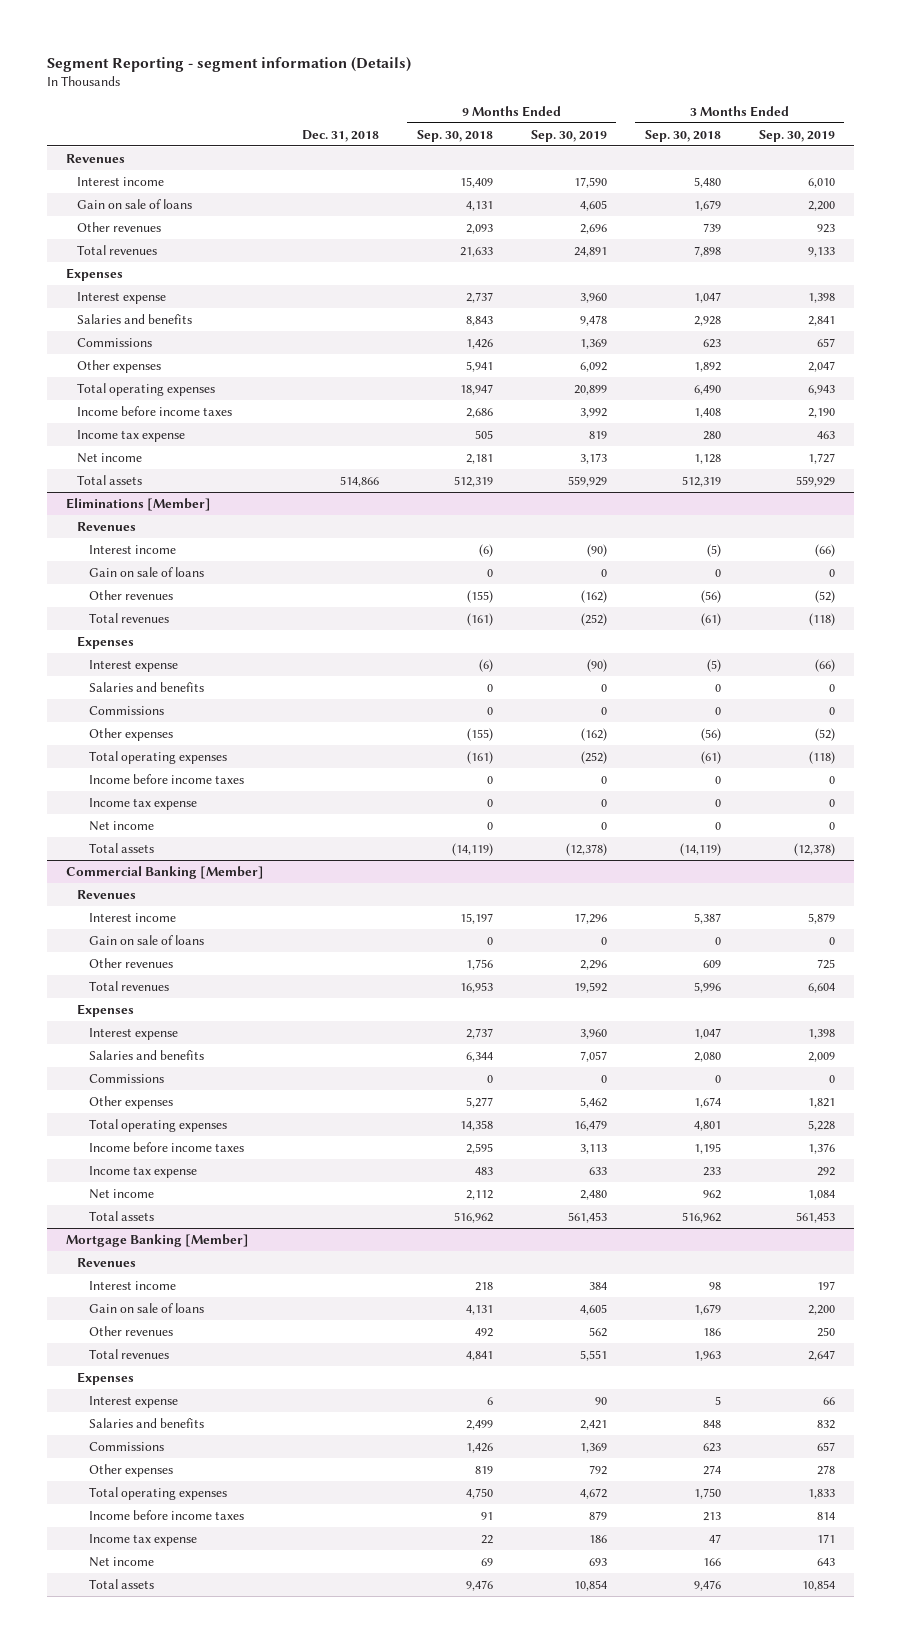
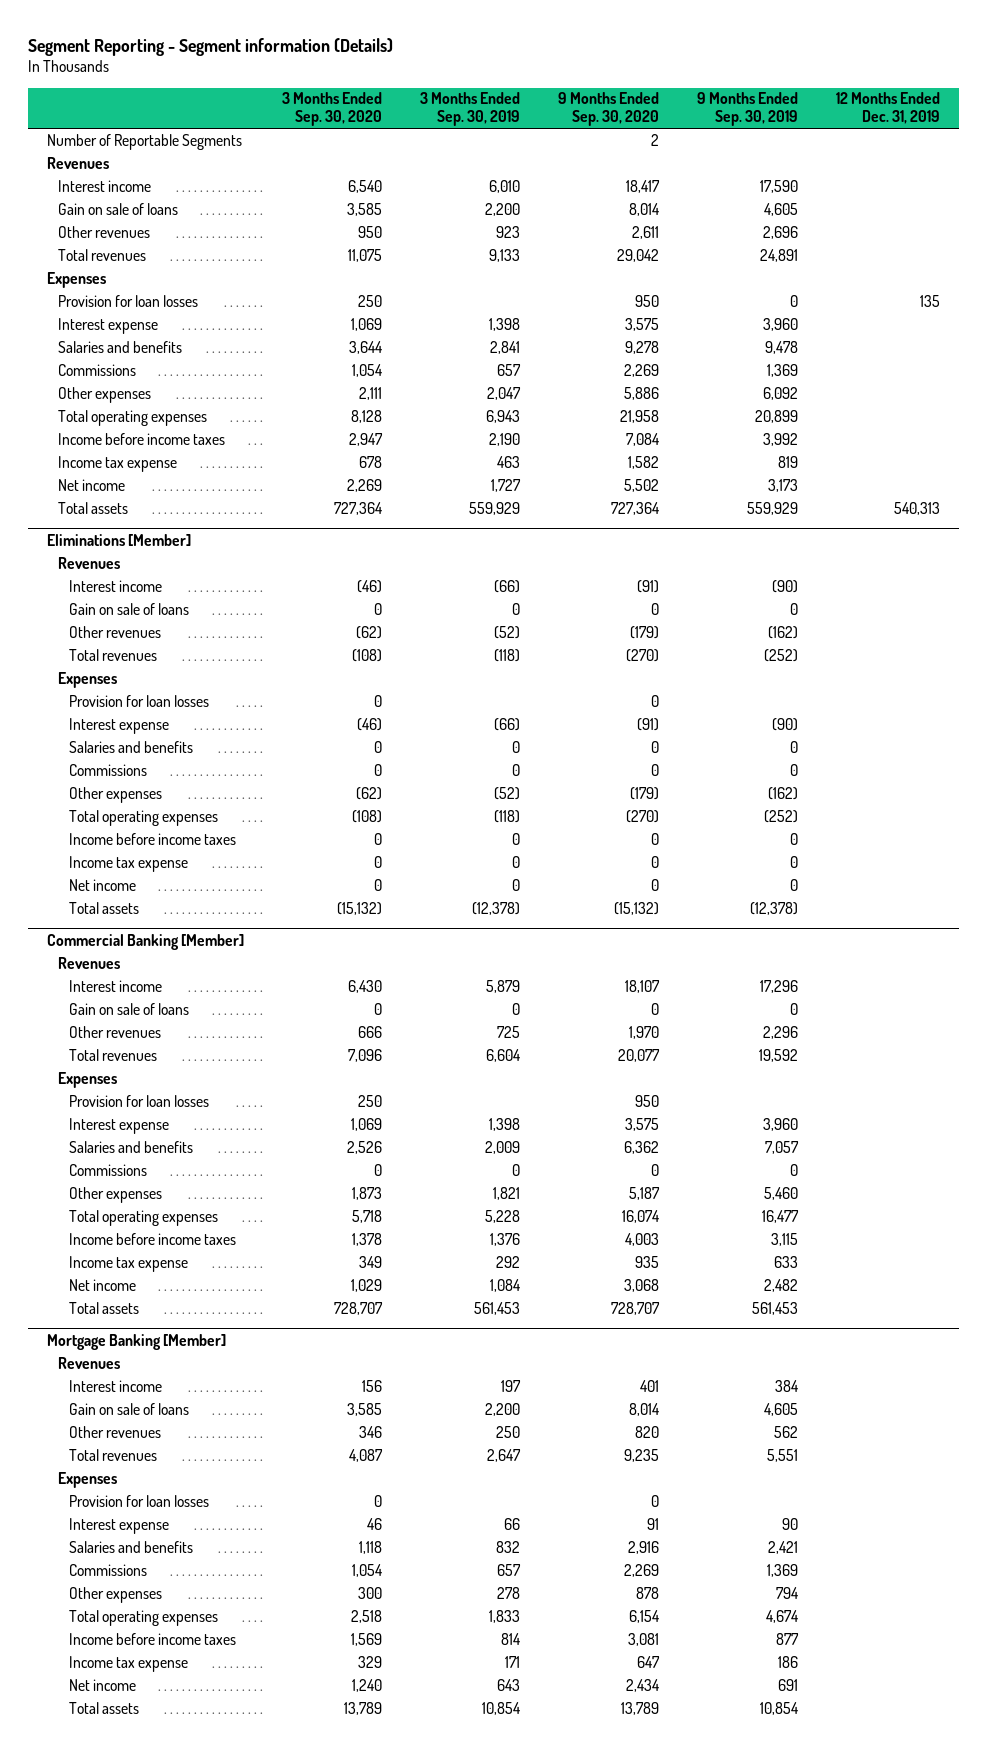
[46,56,411,72] Segment Reporting - segment information (Details) -> [27,37,393,56] Segment Reporting - Segment information (Details)
[301,129,379,142] Dec. 31, 2018 -> none
[416,129,493,142] Sep. 30, 2018 -> none
[644,129,721,142] Sep. 30, 2018 -> none
none -> [281,92,382,127] 3 Months Ended Sep. 30, 2020
none -> [557,92,659,127] 9 Months Ended Sep. 30, 2020
none -> [835,92,940,125] 12 Months Ended Dec. 31, 2019
none -> [46,133,242,150] Number of Reportable Segments
none -> [57,294,198,307] Provision for loan losses
none -> [68,694,209,707] Provision for loan losses
none -> [68,1094,209,1107] Provision for loan losses
[579,1096,607,1108] 5,462 -> [763,1186,798,1200] 5,460
[573,1119,607,1131] 16,479 -> [761,1209,799,1223] 16,477
[579,1143,607,1154] 3,113 -> [770,1232,798,1246] 3,115
[579,1189,607,1200] 2,480 -> [763,1278,798,1292] 2,482
none -> [68,1494,209,1507] Provision for loan losses
[588,1464,607,1475] 792 -> [775,1586,799,1599] 794
[579,1487,607,1499] 4,672 -> [765,1609,799,1623] 4,674
[588,1510,607,1520] 879 -> [775,1632,799,1645] 877
[588,1557,607,1566] 693 -> [777,1678,798,1691] 691

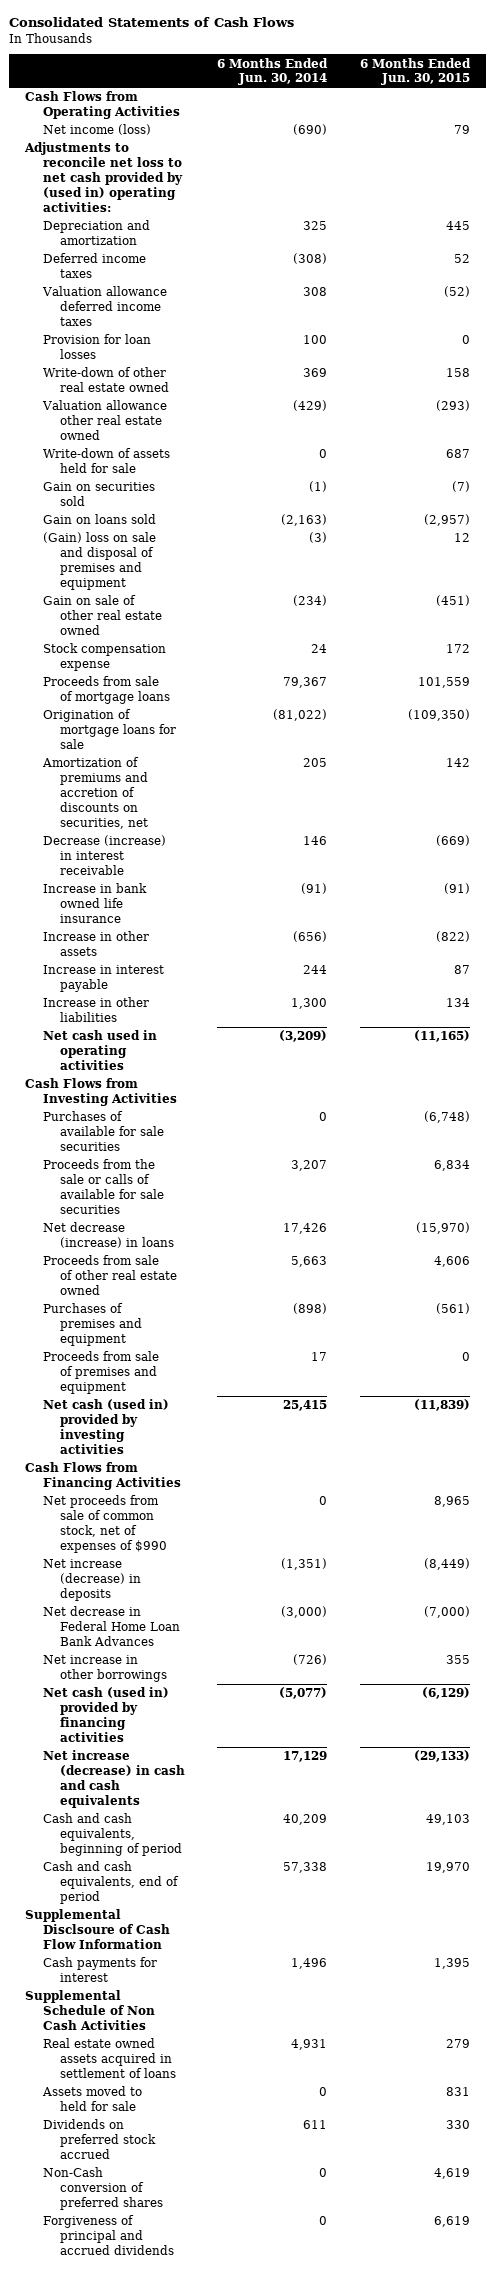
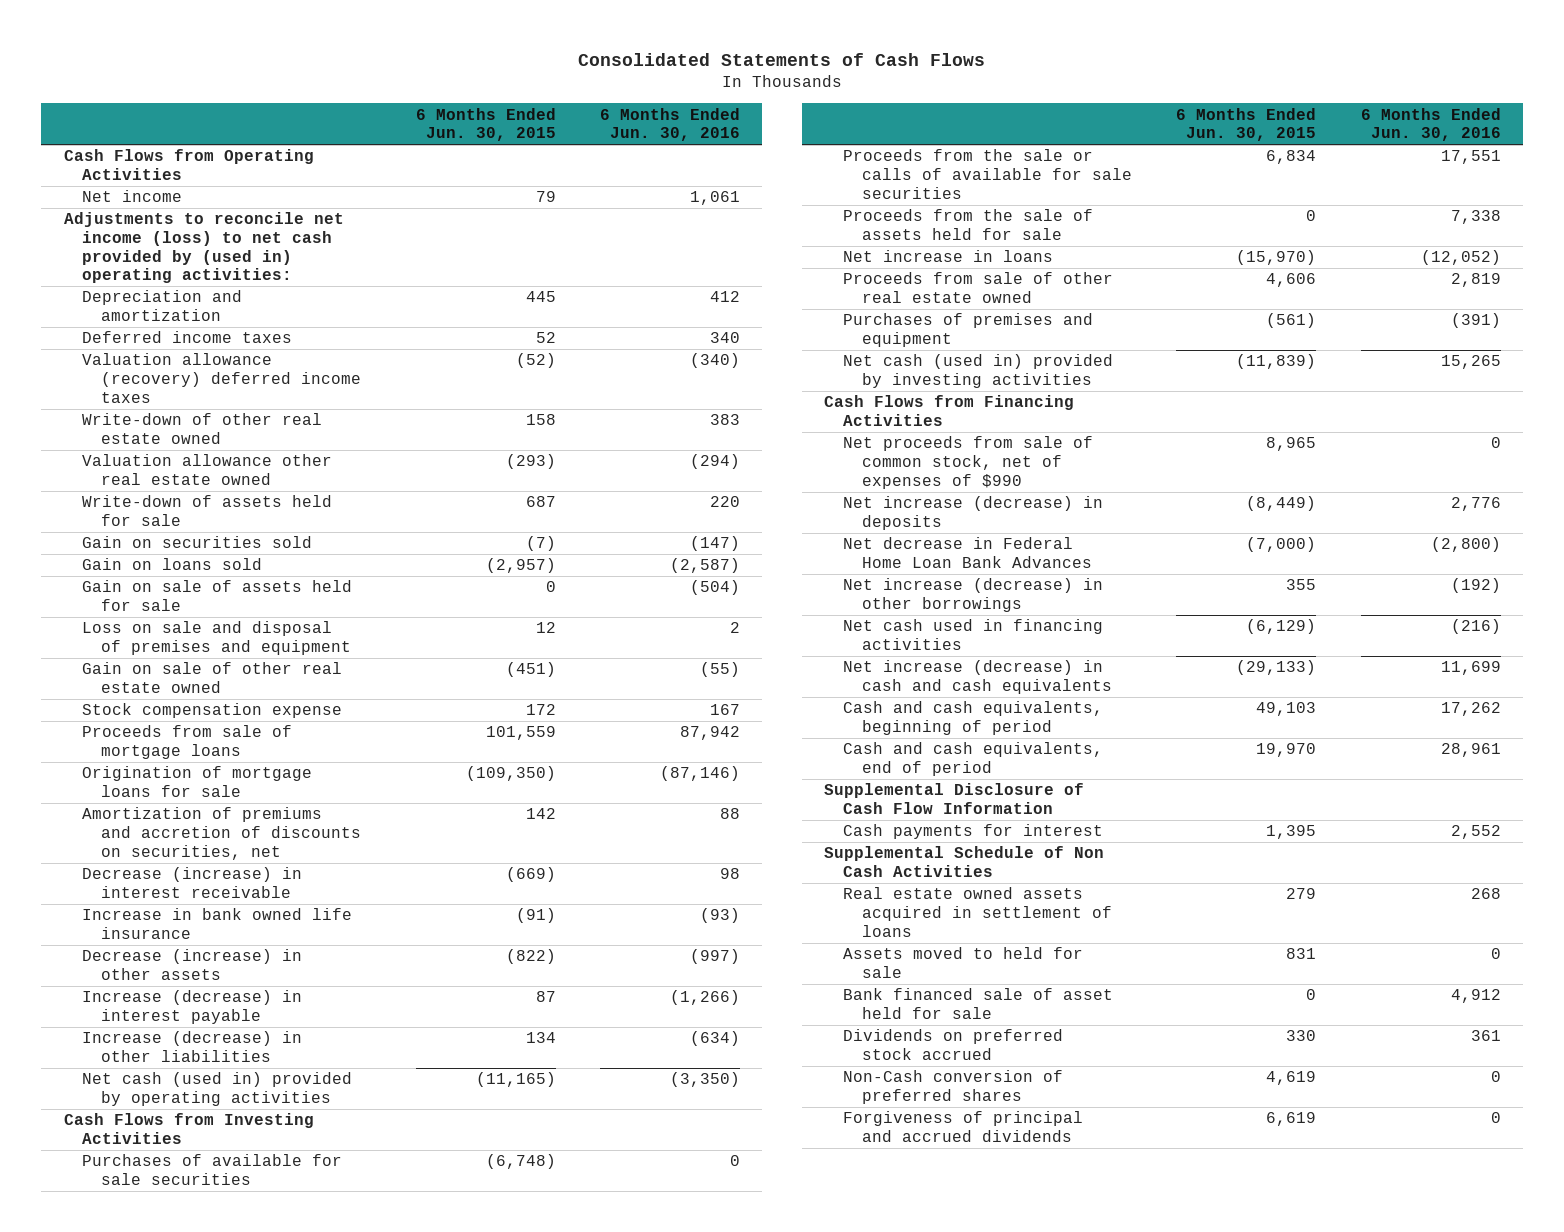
[217,57,329,86] 6 Months Ended Jun. 30, 2014 -> none
none -> [600,107,741,142] 6 Months Ended Jun. 30, 2016
[42,124,151,136] Net income (loss) -> [82,190,183,203] Net income
[24,142,183,213] Adjustments to reconcile net loss to net cash provided by (used in) operating activities: -> [63,212,344,284] Adjustments to reconcile net income (loss) to net cash provided by (used in) operating activities:
[42,334,151,360] Provision for loan losses -> none
[41,286,167,327] Valuation allowance deferred income taxes -> [82,353,362,403] Valuation allowance (recovery) deferred income taxes
none -> [82,580,353,611] Gain on sale of assets held for sale
[42,532,156,591] (Gain) loss on sale and disposal of premises and equipment -> [82,621,352,655] Loss on sale and disposal of premises and equipment
[42,931,149,957] Increase in other assets -> [82,949,303,980] Decrease (increase) in other assets
[42,965,164,993] Increase in interest payable -> [82,990,303,1024] Increase (decrease) in interest payable
[42,997,149,1023] Increase in other liabilities -> [82,1031,303,1062] Increase (decrease) in other liabilities
[42,1030,157,1071] Net cash used in operating activities -> [82,1072,353,1106] Net cash (used in) provided by operating activities
none -> [843,209,1094,240] Proceeds from the sale of assets held for sale
[42,1222,175,1249] Net decrease (increase) in loans -> [843,250,1054,263] Net increase in loans
[42,1351,159,1395] Proceeds from sale of premises and equipment -> none
[42,1655,168,1683] Net increase in other borrowings -> [843,578,1104,612] Net increase (decrease) in other borrowings
[42,1687,169,1743] Net cash (used in) provided by financing activities -> [843,619,1104,650] Net cash used in financing activities
[25,1909,170,1950] Supplemental Disclsoure of Cash Flow Information -> [824,783,1085,814] Supplemental Disclosure of Cash Flow Information
none -> [843,988,1114,1019] Bank financed sale of asset held for sale

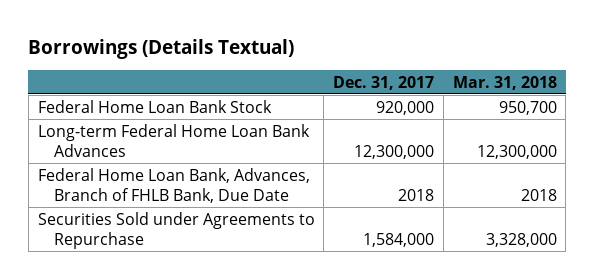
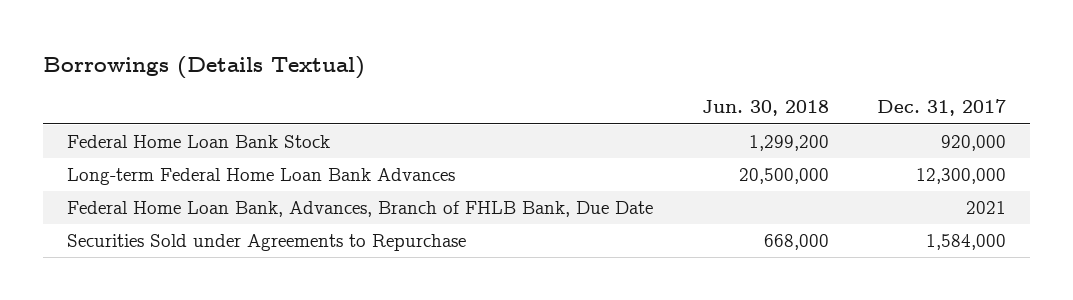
[452,75,557,90] Mar. 31, 2018 -> none
none -> [701,100,829,117] Jun. 30, 2018
[398,188,435,201] 2018 -> [966,201,1007,215] 2021

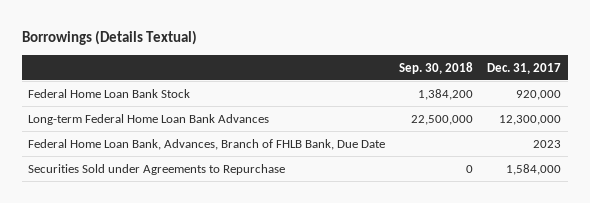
[701,100,829,117] Jun. 30, 2018 -> none
none -> [399,61,474,74] Sep. 30, 2018
[966,201,1007,215] 2021 -> [533,139,562,148] 2023

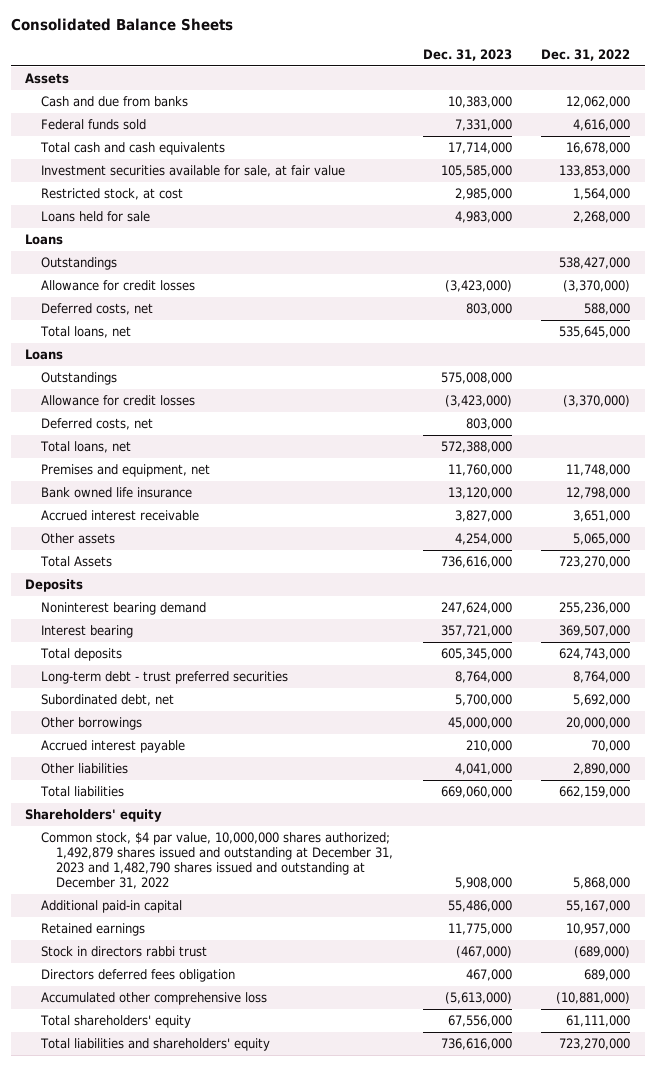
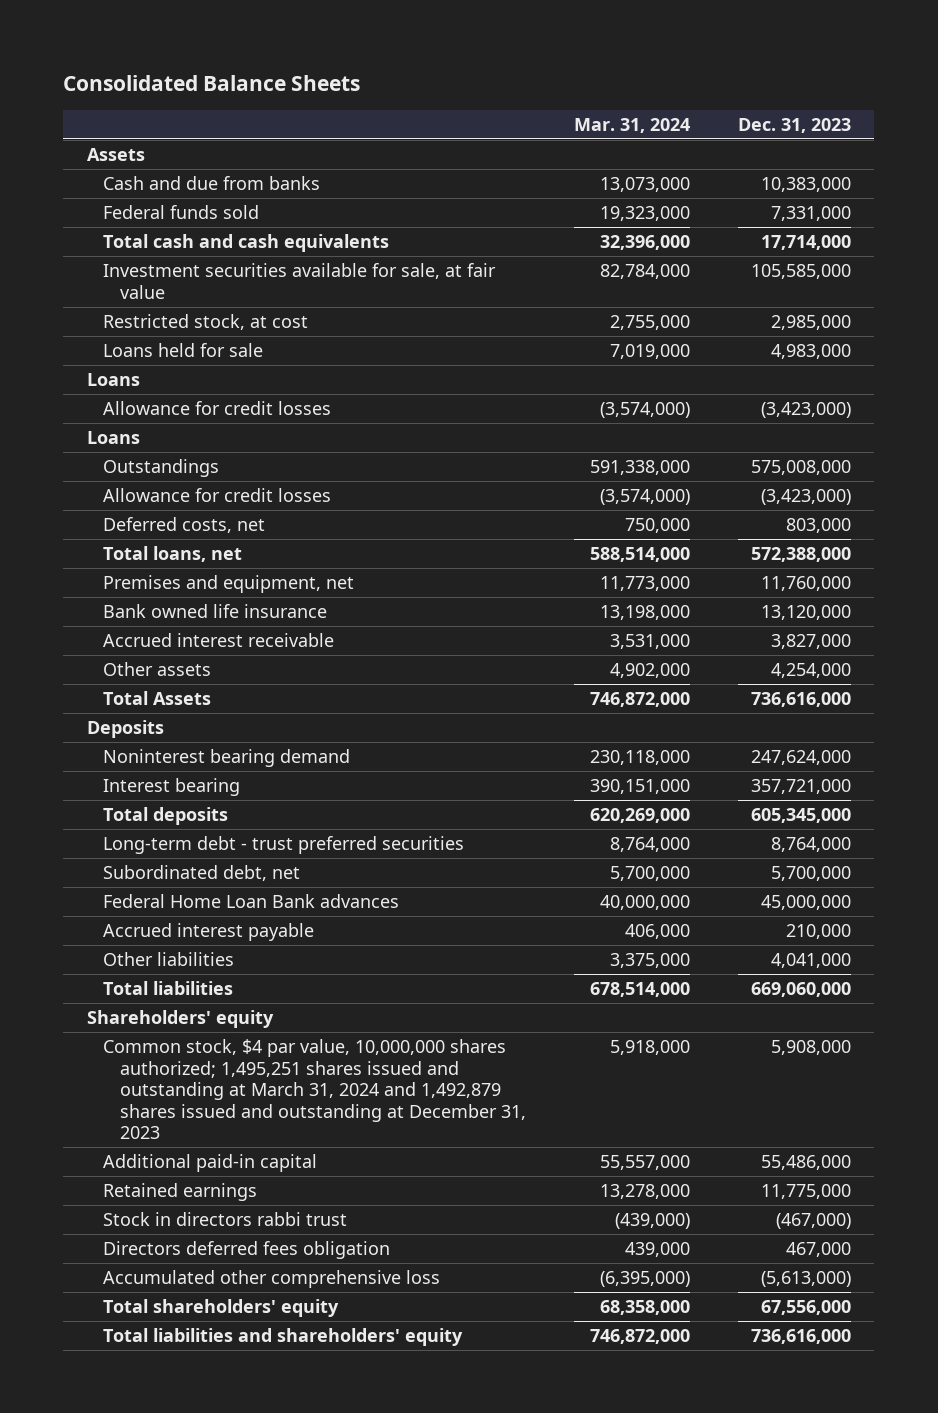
[541,49,631,62] Dec. 31, 2022 -> none
none -> [573,117,690,133] Mar. 31, 2024
[40,256,117,270] Outstandings -> none
[40,302,153,315] Deferred costs, net -> none
[39,325,131,338] Total loans, net -> none
[40,716,142,730] Other borrowings -> none
none -> [103,894,400,909] Federal Home Loan Bank advances
[40,831,394,890] Common stock, $4 par value, 10,000,000 shares authorized; 1,492,879 shares issued and outstanding at December 31, 2023 and 1,482,790 shares issued and outstanding at December 31, 2022 -> [103,1039,526,1140] Common stock, $4 par value, 10,000,000 shares authorized; 1,495,251 shares issued and outstanding at March 31, 2024 and 1,492,879 shares issued and outstanding at December 31, 2023

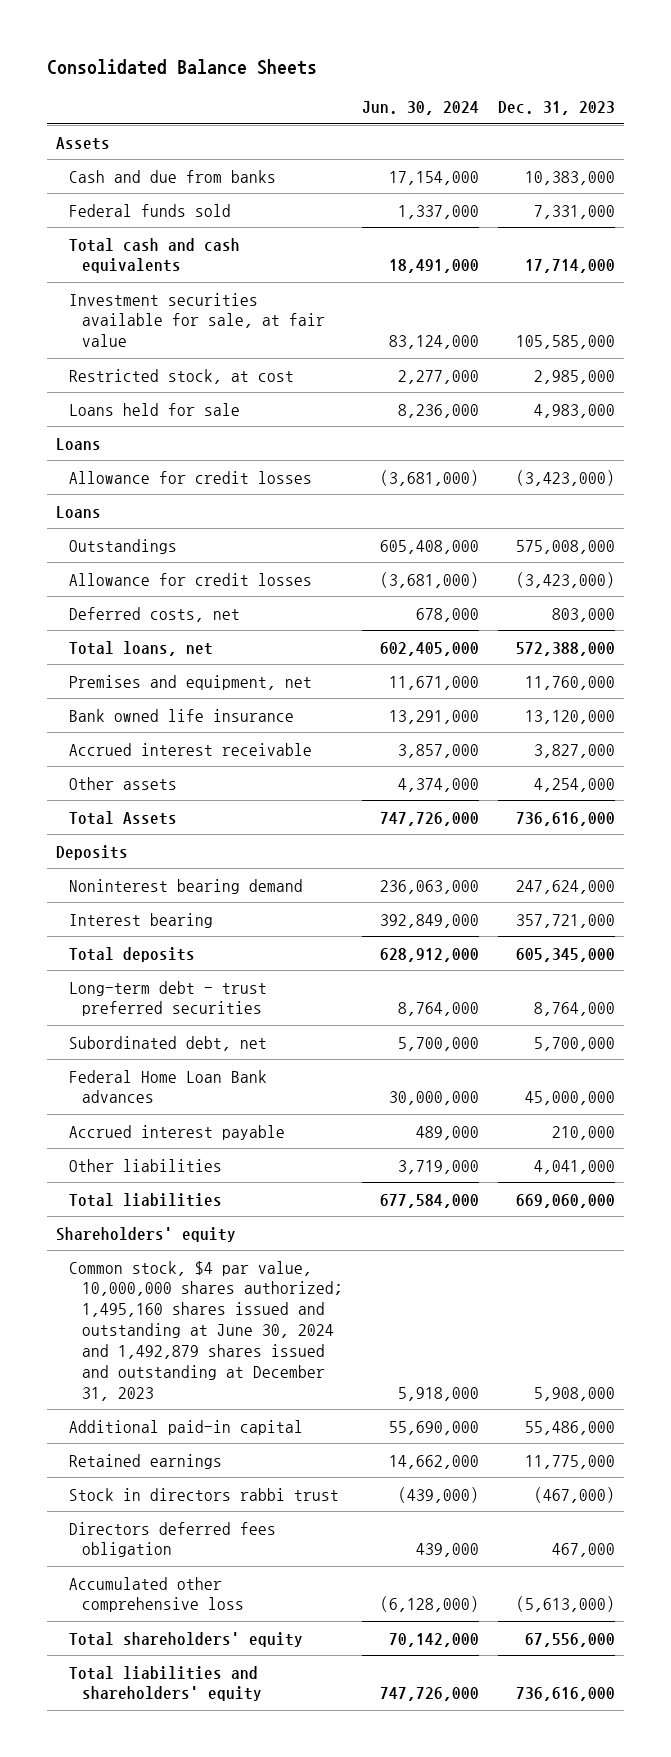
[573,117,690,133] Mar. 31, 2024 -> none
none -> [361,101,479,116] Jun. 30, 2024
[103,1039,526,1140] Common stock, $4 par value, 10,000,000 shares authorized; 1,495,251 shares issued and outstanding at March 31, 2024 and 1,492,879 shares issued and outstanding at December 31, 2023 -> [69,1260,344,1401] Common stock, $4 par value, 10,000,000 shares authorized; 1,495,160 shares issued and outstanding at June 30, 2024 and 1,492,879 shares issued and outstanding at December 31, 2023

